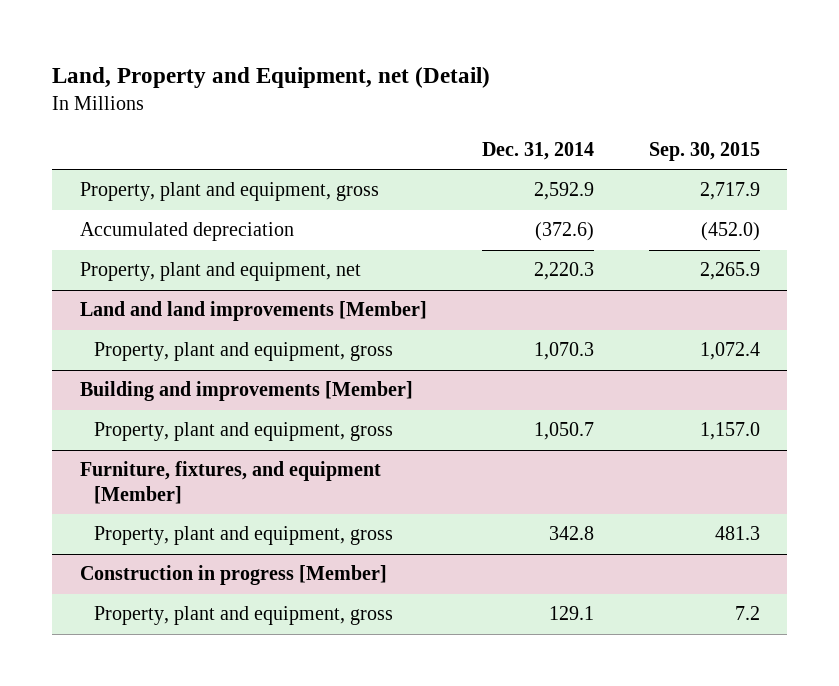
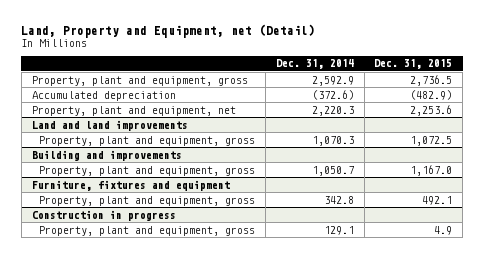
[648,141,760,161] Sep. 30, 2015 -> none
none -> [374,59,453,70] Dec. 31, 2015
[79,301,427,322] Land and land improvements [Member] -> [31,119,188,131] Land and land improvements
[79,381,413,402] Building and improvements [Member] -> [31,149,182,161] Building and improvements
[79,461,381,504] Furniture, fixtures, and equipment [Member] -> [31,179,230,191] Furniture, fixtures and equipment
[79,565,387,586] Construction in progress [Member] -> [31,209,176,221] Construction in progress

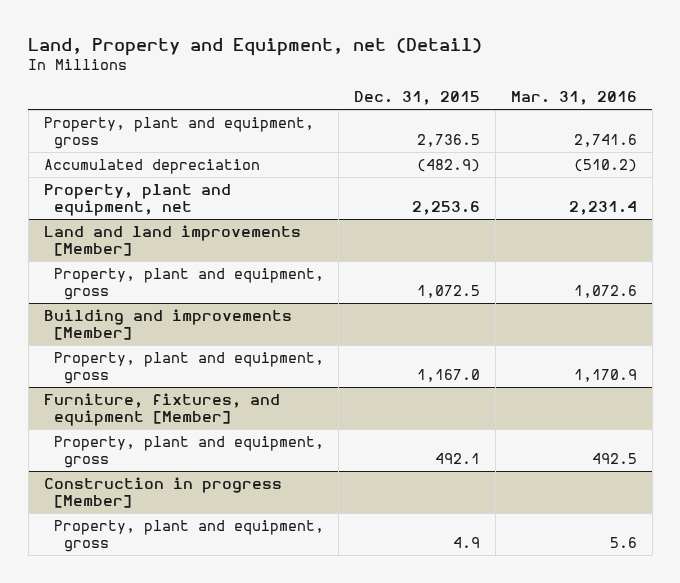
[275,59,354,70] Dec. 31, 2014 -> none
none -> [510,91,637,106] Mar. 31, 2016
[31,119,188,131] Land and land improvements -> [43,224,301,257] Land and land improvements [Member]
[31,149,182,161] Building and improvements -> [43,308,292,341] Building and improvements [Member]
[31,179,230,191] Furniture, fixtures and equipment -> [43,392,280,427] Furniture, fixtures, and equipment [Member]
[31,209,176,221] Construction in progress -> [43,476,282,509] Construction in progress [Member]

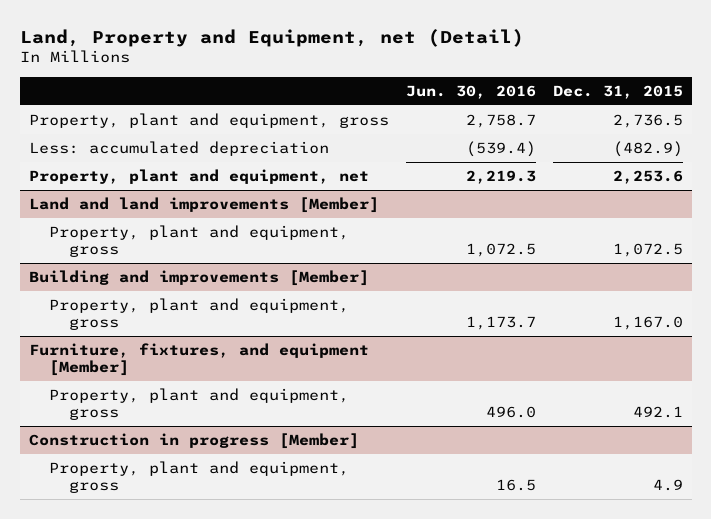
[510,91,637,106] Mar. 31, 2016 -> none
none -> [405,84,536,99] Jun. 30, 2016
[43,158,260,174] Accumulated depreciation -> [28,141,329,157] Less: accumulated depreciation

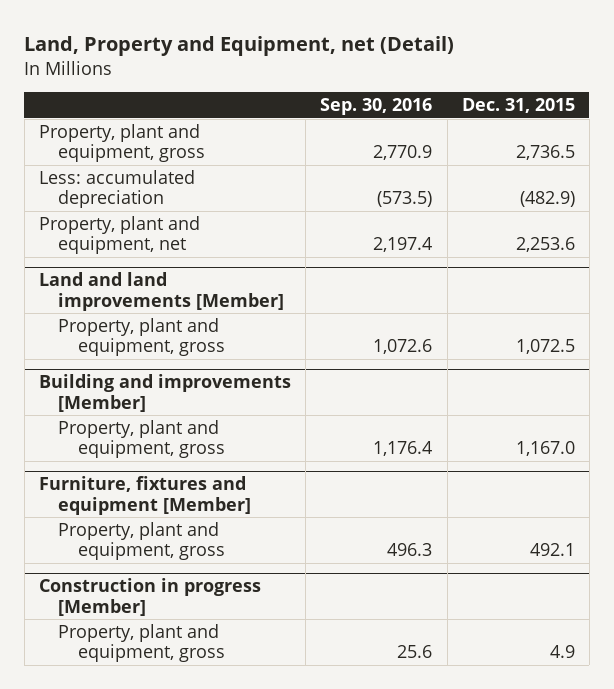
[405,84,536,99] Jun. 30, 2016 -> none
none -> [320,97,433,115] Sep. 30, 2016
[28,343,369,377] Furniture, fixtures, and equipment [Member] -> [39,476,252,515] Furniture, fixtures and equipment [Member]

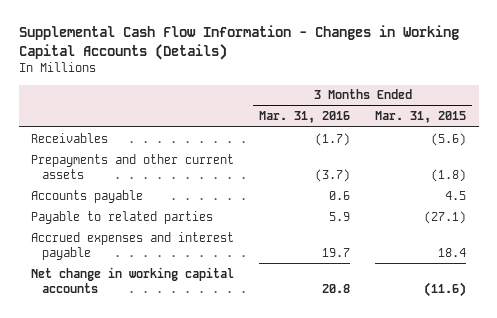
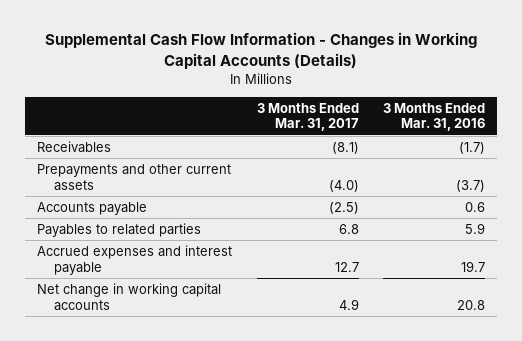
[375,111,467,124] Mar. 31, 2015 -> none
none -> [256,102,359,132] 3 Months Ended Mar. 31, 2017
[31,210,214,224] Payable to related parties -> [37,222,202,237] Payables to related parties

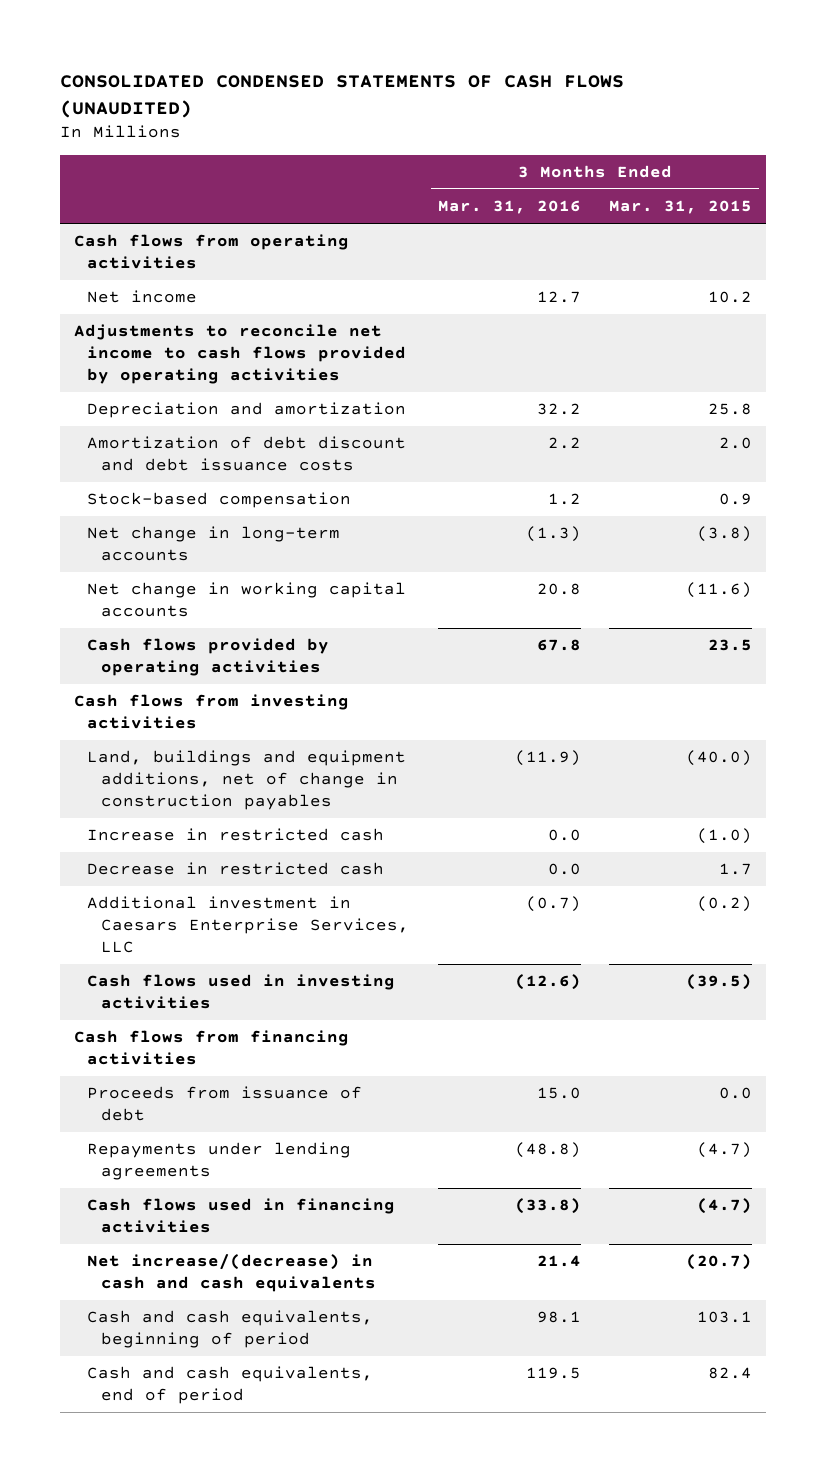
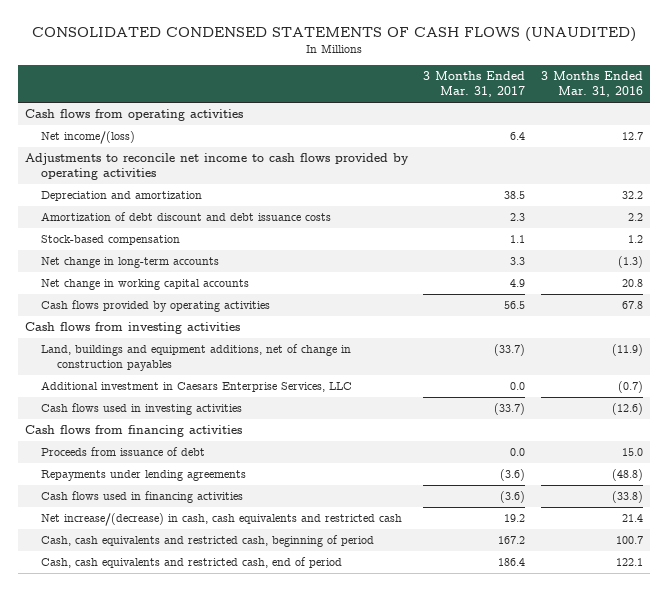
[609,200,753,215] Mar. 31, 2015 -> none
none -> [423,71,526,98] 3 Months Ended Mar. 31, 2017
[87,290,198,304] Net income -> [41,131,136,145] Net income/(loss)
[87,828,385,842] Increase in restricted cash -> none
[87,862,385,876] Decrease in restricted cash -> none
[87,1254,377,1293] Net increase/(decrease) in cash and cash equivalents -> [41,513,403,527] Net increase/(decrease) in cash, cash equivalents and restricted cash
[87,1310,374,1349] Cash and cash equivalents, beginning of period -> [41,535,375,548] Cash, cash equivalents and restricted cash, beginning of period
[536,1311,581,1324] 98.1 -> [615,536,643,545] 100.7
[87,1366,374,1405] Cash and cash equivalents, end of period -> [41,557,343,569] Cash, cash equivalents and restricted cash, end of period
[525,1367,581,1380] 119.5 -> [615,558,643,567] 122.1

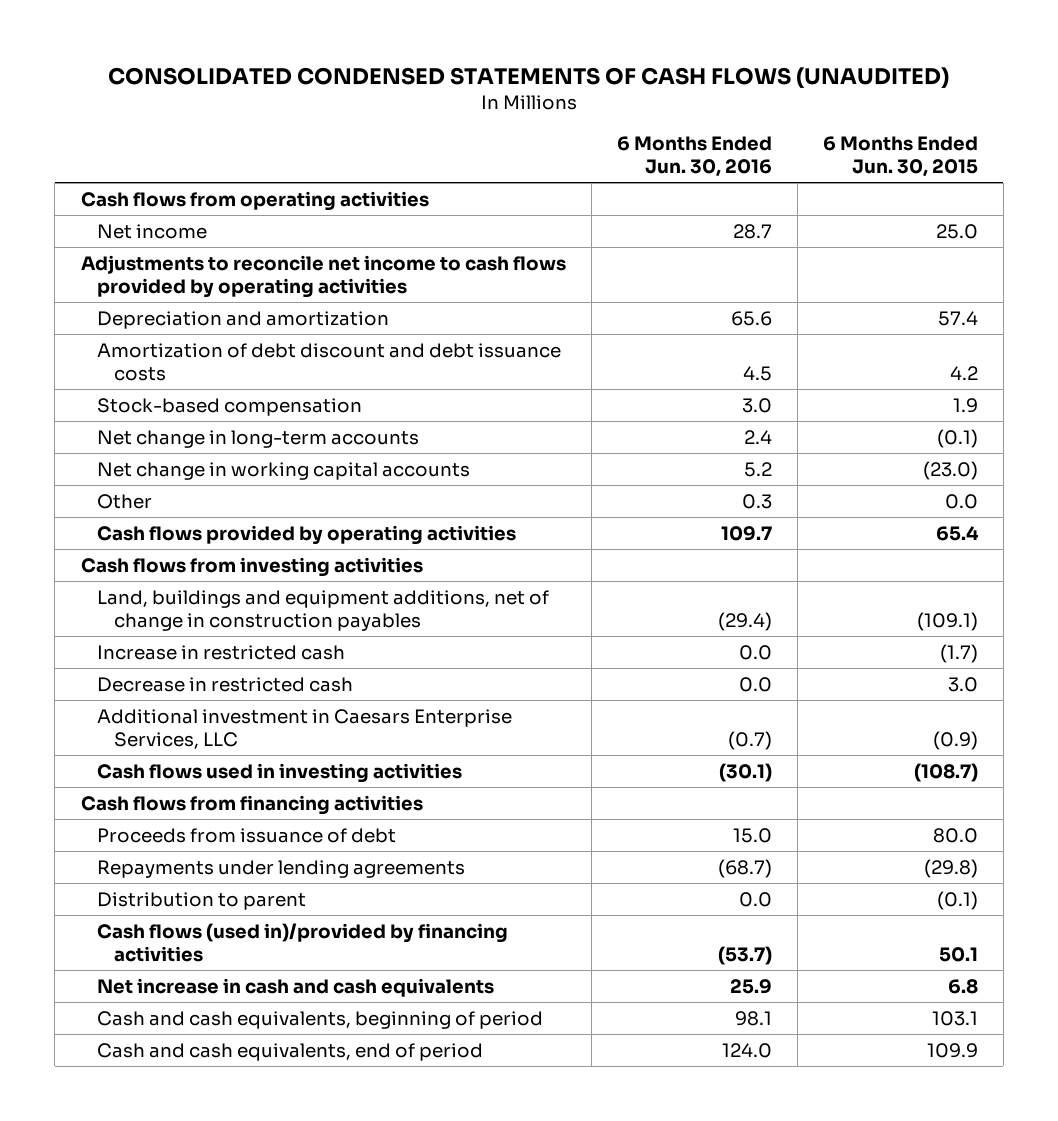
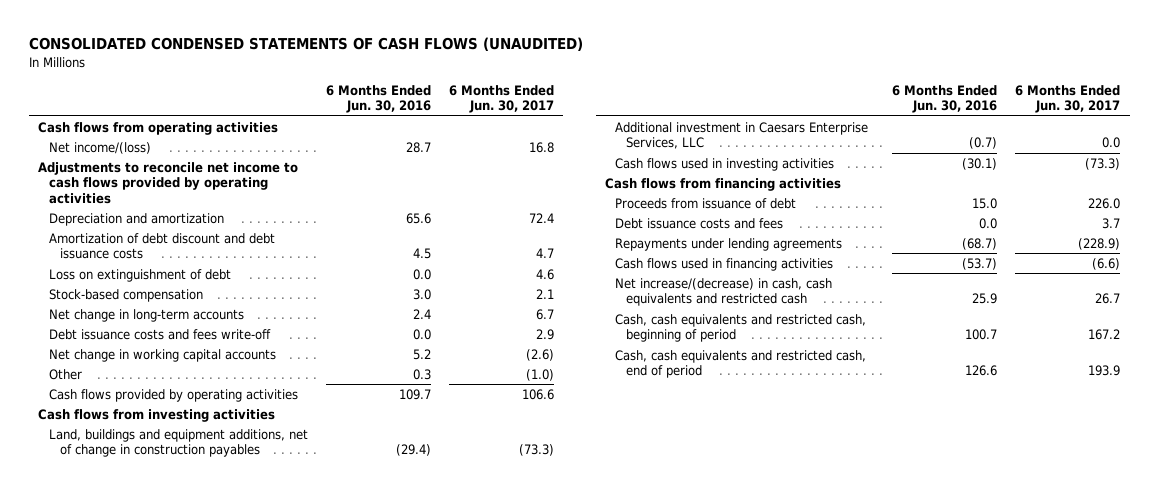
[822,136,978,178] 6 Months Ended Jun. 30, 2015 -> none
none -> [449,84,555,114] 6 Months Ended Jun. 30, 2017
[97,223,208,239] Net income -> [48,141,151,154] Net income/(loss)
none -> [48,268,231,282] Loss on extinguishment of debt
none -> [48,328,271,340] Debt issuance costs and fees write-off
[97,644,346,660] Increase in restricted cash -> none
[97,676,354,692] Decrease in restricted cash -> none
none -> [615,217,784,229] Debt issuance costs and fees
[97,891,307,910] Distribution to parent -> none
[97,922,509,962] Cash flows (used in)/provided by financing activities -> [615,257,834,271] Cash flows used in financing activities
[97,977,495,997] Net increase in cash and cash equivalents -> [615,277,833,307] Net increase/(decrease) in cash, cash equivalents and restricted cash
[97,1010,544,1029] Cash and cash equivalents, beginning of period -> [615,313,867,343] Cash, cash equivalents and restricted cash, beginning of period
[734,1010,772,1026] 98.1 -> [965,329,998,341] 100.7
[97,1042,484,1061] Cash and cash equivalents, end of period -> [615,349,867,379] Cash, cash equivalents and restricted cash, end of period
[721,1042,772,1058] 124.0 -> [965,365,998,377] 126.6

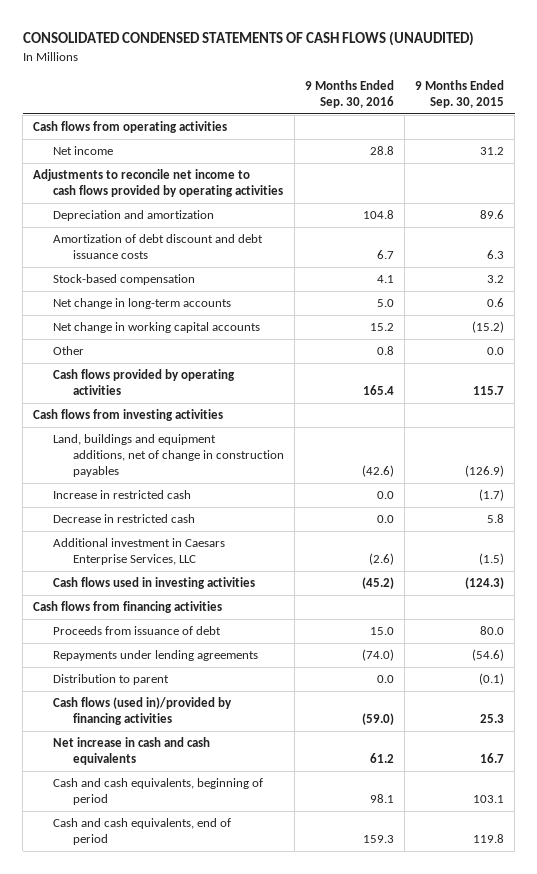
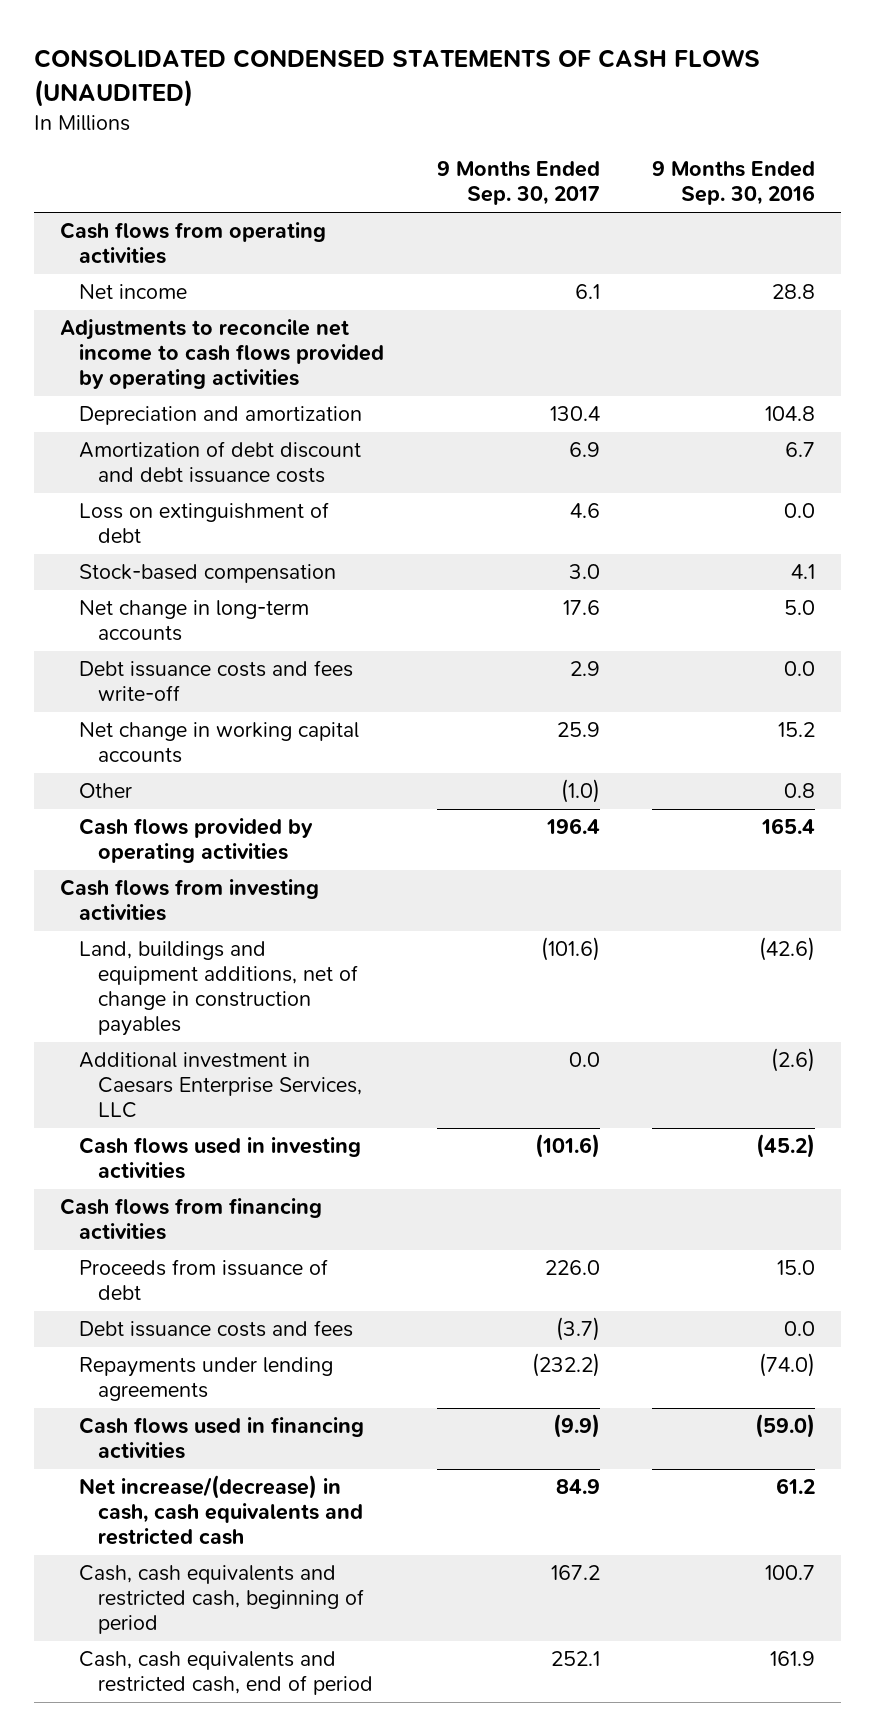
[415,80,505,108] 9 Months Ended Sep. 30, 2015 -> none
none -> [436,161,600,206] 9 Months Ended Sep. 30, 2017
none -> [79,502,330,544] Loss on extinguishment of debt
none -> [79,660,354,702] Debt issuance costs and fees write-off
[53,490,192,500] Increase in restricted cash -> none
[53,514,196,524] Decrease in restricted cash -> none
none -> [79,1320,354,1338] Debt issuance costs and fees
[53,674,170,686] Distribution to parent -> none
[53,697,233,726] Cash flows (used in)/provided by financing activities -> [79,1417,365,1460] Cash flows used in financing activities
[53,737,211,766] Net increase in cash and cash equivalents -> [79,1475,363,1546] Net increase/(decrease) in cash, cash equivalents and restricted cash
[53,778,264,806] Cash and cash equivalents, beginning of period -> [79,1565,364,1635] Cash, cash equivalents and restricted cash, beginning of period
[370,794,395,804] 98.1 -> [765,1565,816,1581] 100.7
[53,818,232,846] Cash and cash equivalents, end of period -> [79,1651,373,1696] Cash, cash equivalents and restricted cash, end of period
[363,835,395,844] 159.3 -> [770,1651,816,1667] 161.9

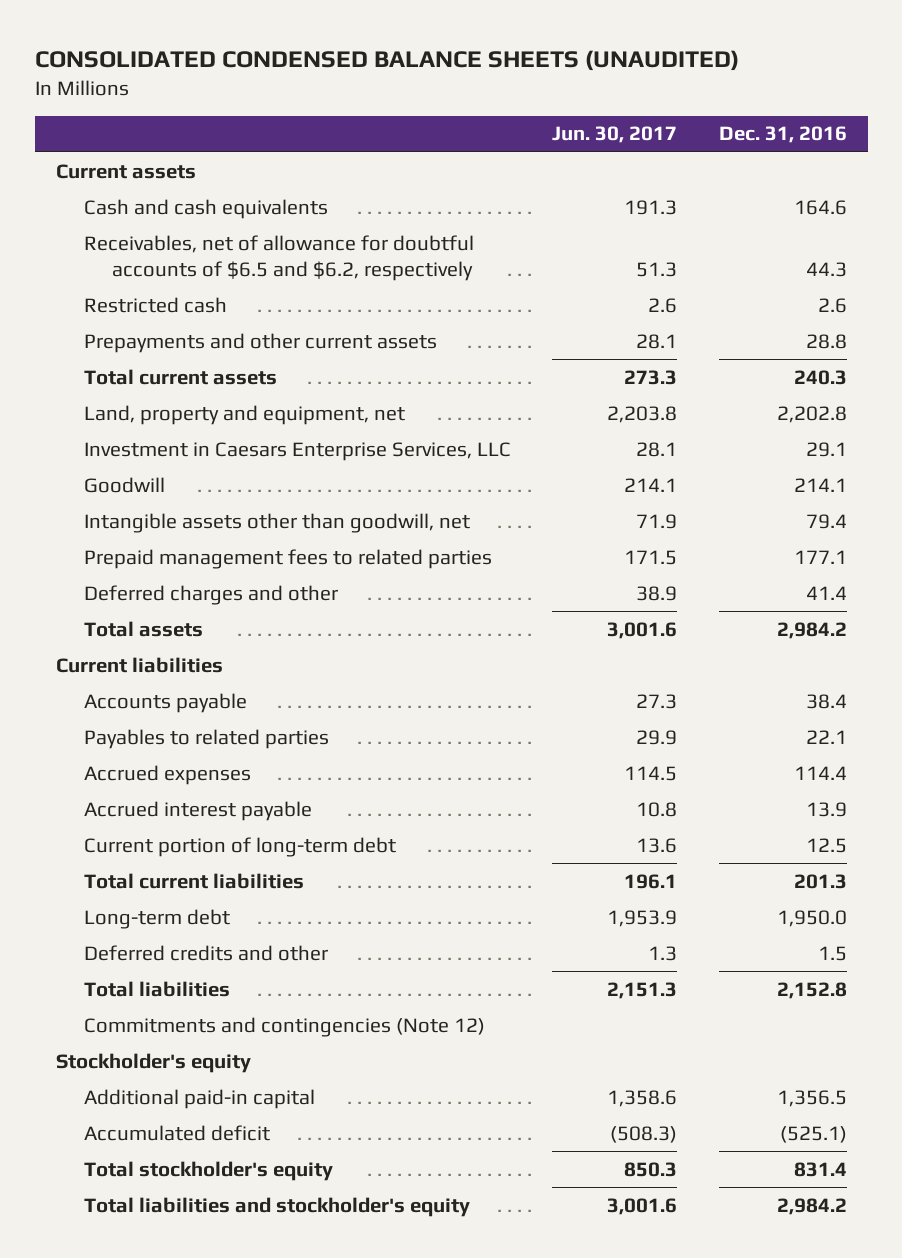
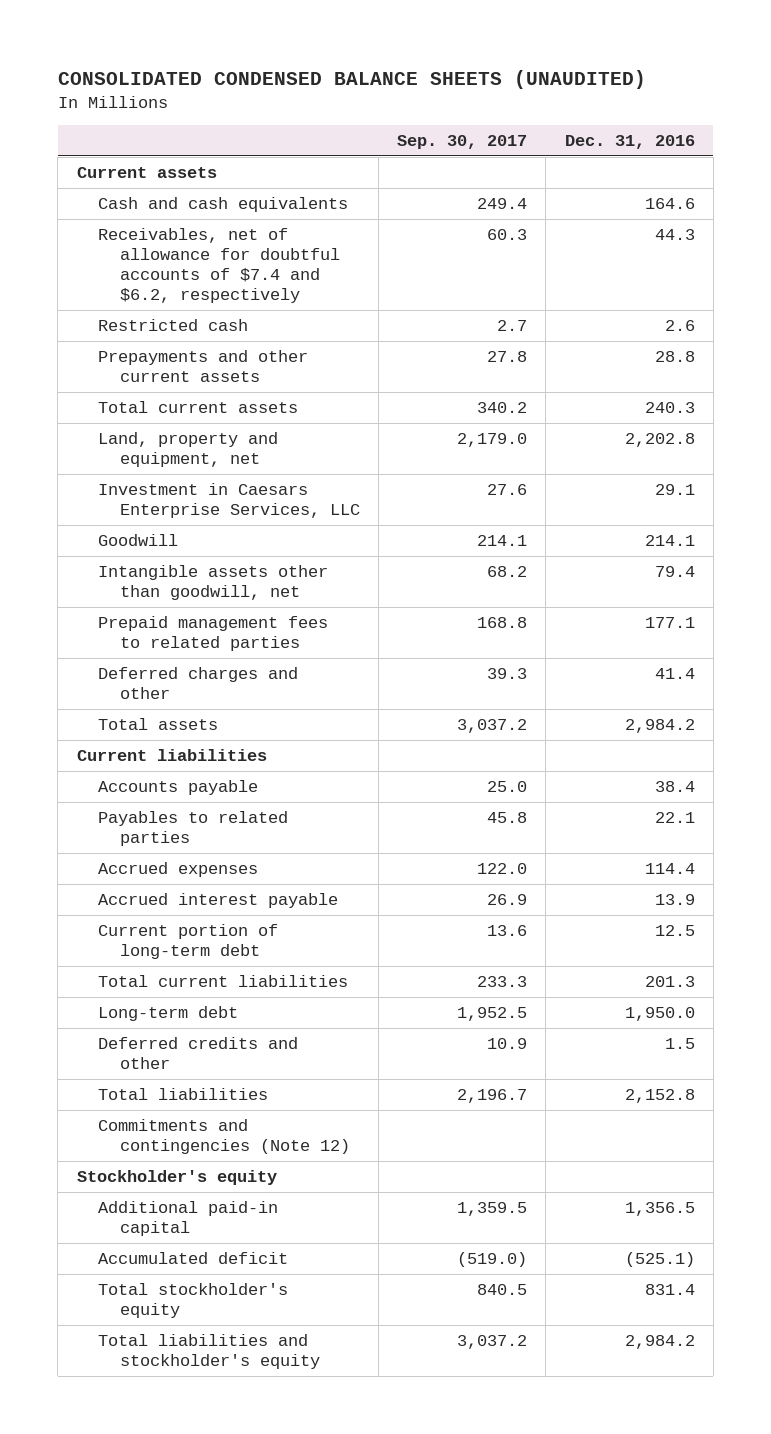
[552,126,678,144] Jun. 30, 2017 -> none
none -> [397,135,528,150] Sep. 30, 2017
[83,234,474,281] Receivables, net of allowance for doubtful accounts of $6.5 and $6.2, respectively -> [98,228,341,304] Receivables, net of allowance for doubtful accounts of $7.4 and $6.2, respectively

